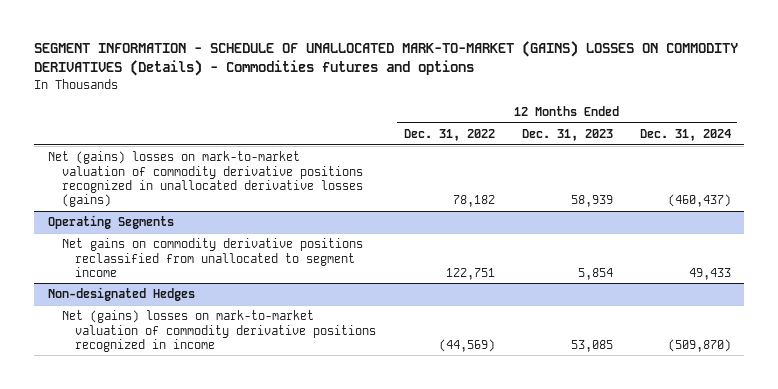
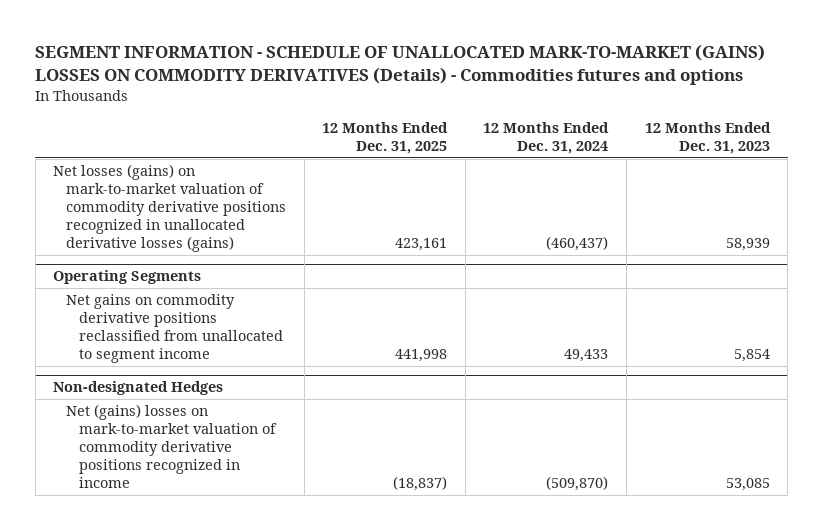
[403,128,495,141] Dec. 31, 2022 -> none
none -> [322,121,449,154] 12 Months Ended Dec. 31, 2025
[47,151,363,208] Net (gains) losses on mark-to-market valuation of commodity derivative positions recognized in unallocated derivative losses (gains) -> [53,164,287,253] Net losses (gains) on mark-to-market valuation of commodity derivative positions recognized in unallocated derivative losses (gains)

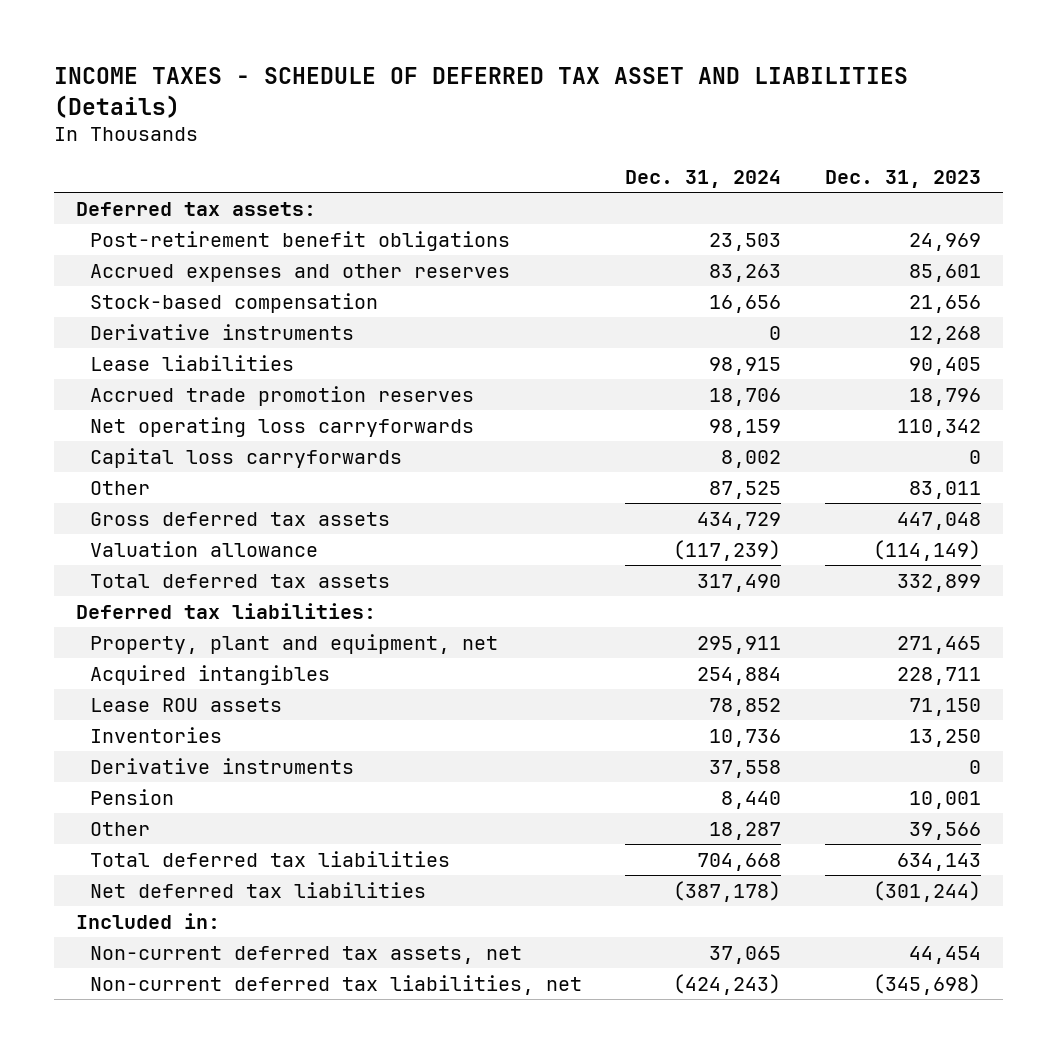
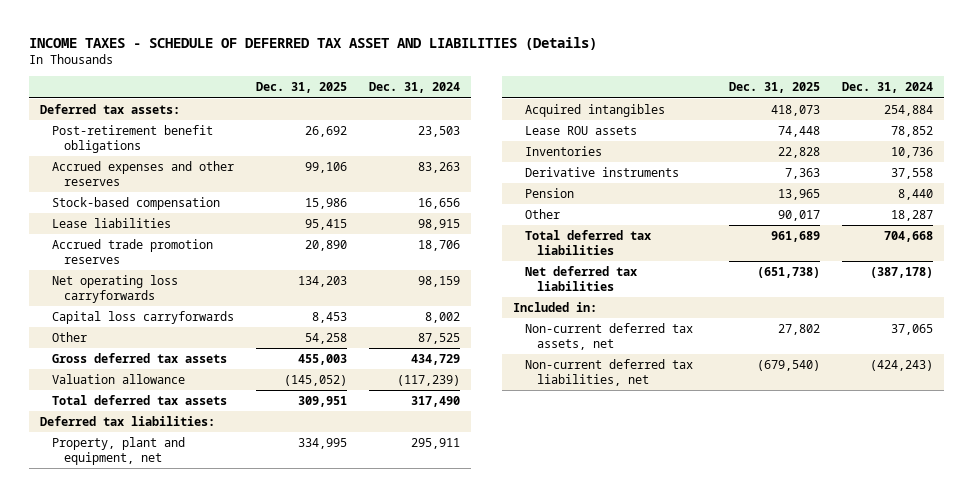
[824,169,981,188] Dec. 31, 2023 -> none
none -> [256,82,348,94] Dec. 31, 2025
[89,323,354,340] Derivative instruments -> none

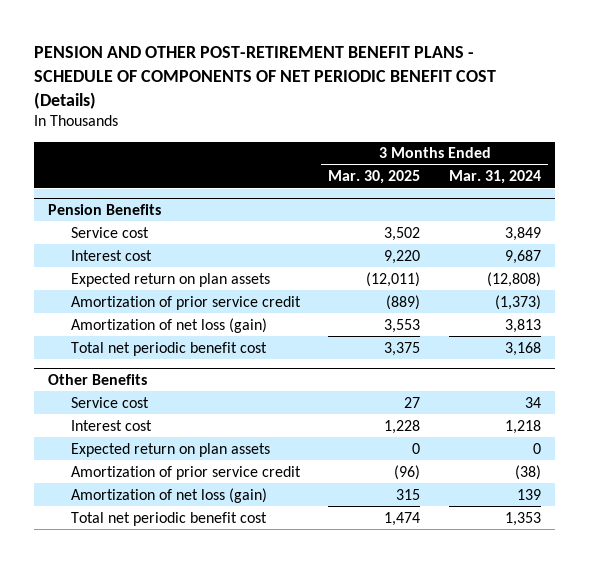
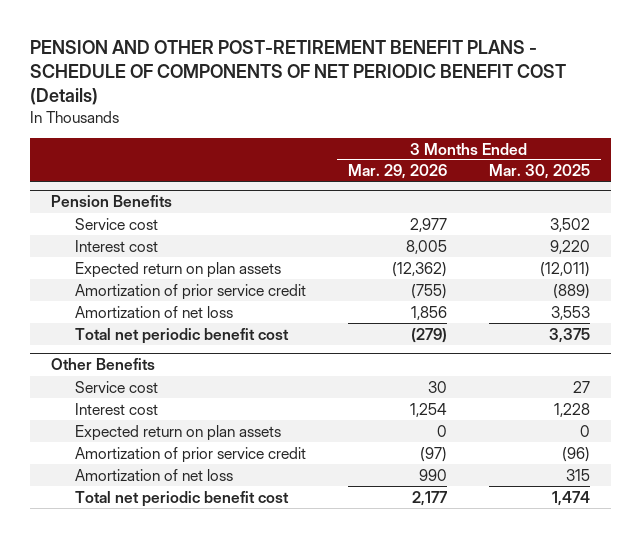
[448,170,541,185] Mar. 31, 2024 -> none
none -> [348,164,448,180] Mar. 29, 2026
[71,317,268,333] Amortization of net loss (gain) -> [74,305,233,318] Amortization of net loss
[71,487,268,503] Amortization of net loss (gain) -> [74,468,233,481] Amortization of net loss

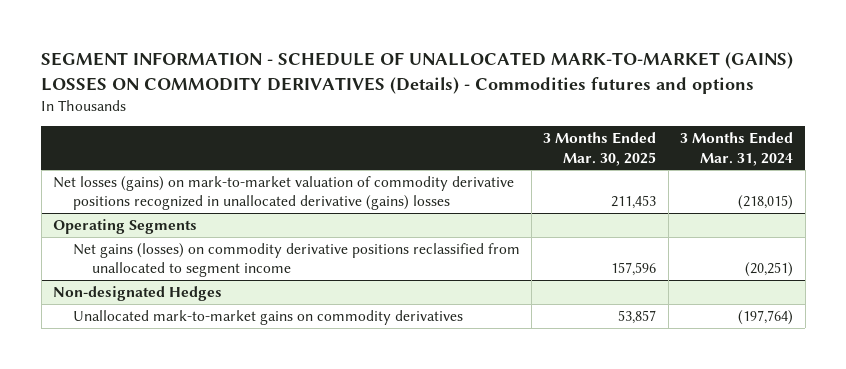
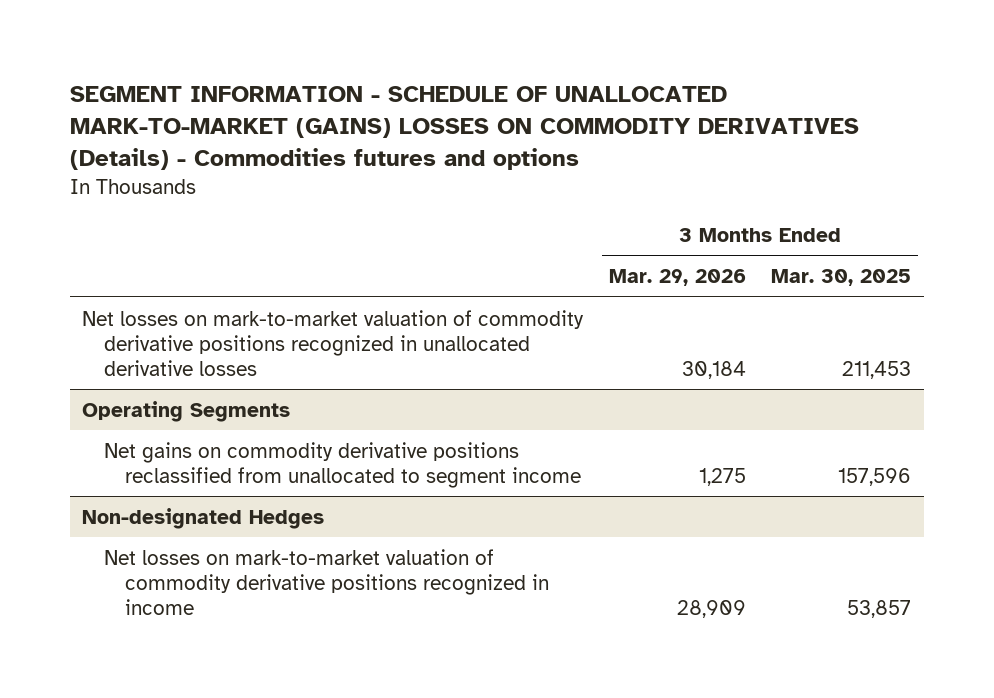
[680,132,794,166] 3 Months Ended Mar. 31, 2024 -> none
none -> [608,269,746,287] Mar. 29, 2026
[53,175,515,211] Net losses (gains) on mark-to-market valuation of commodity derivative positions recognized in unallocated derivative (gains) losses -> [82,309,585,376] Net losses on mark-to-market valuation of commodity derivative positions recognized in unallocated derivative losses
[72,242,520,278] Net gains (losses) on commodity derivative positions reclassified from unallocated to segment income -> [103,441,582,488] Net gains on commodity derivative positions reclassified from unallocated to segment income
[72,309,463,325] Unallocated mark-to-market gains on commodity derivatives -> [103,548,550,615] Net losses on mark-to-market valuation of commodity derivative positions recognized in income

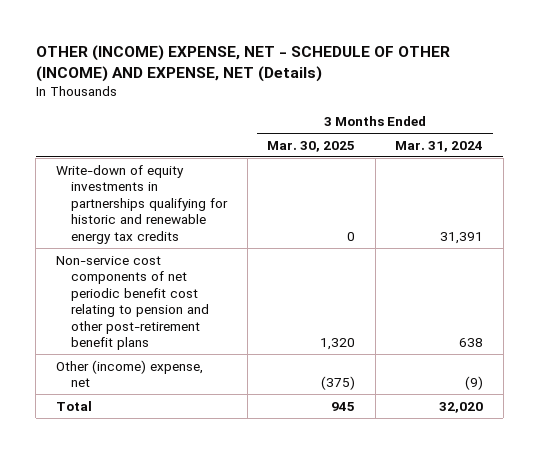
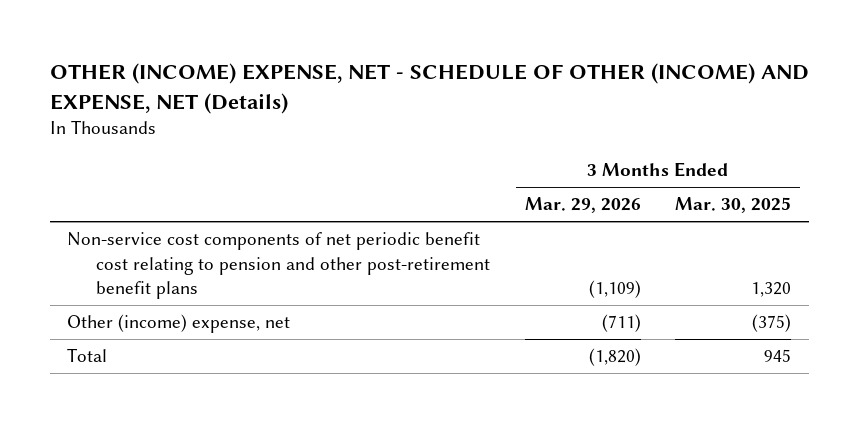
[395,140,484,152] Mar. 31, 2024 -> none
none -> [524,197,641,214] Mar. 29, 2026
[55,164,229,244] Write-down of equity investments in partnerships qualifying for historic and renewable energy tax credits -> none

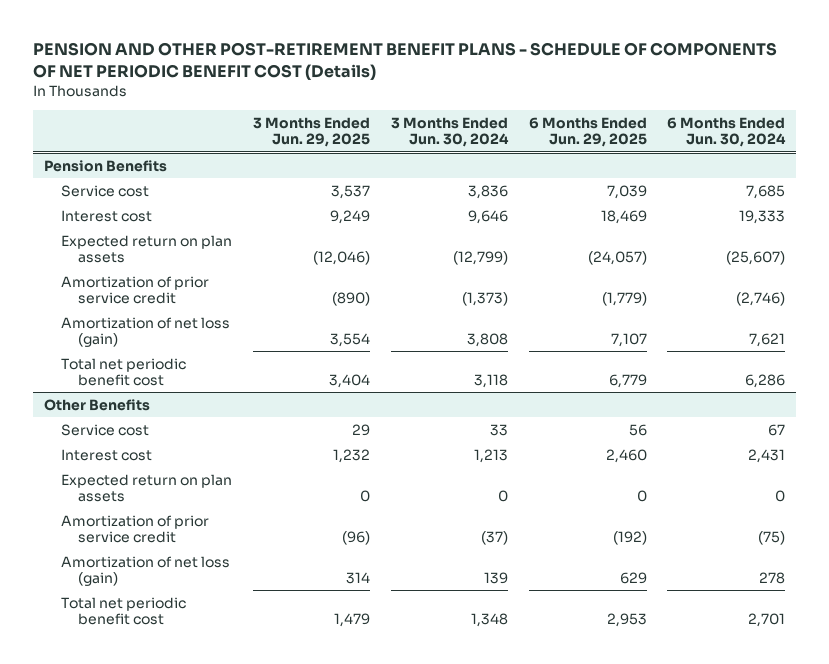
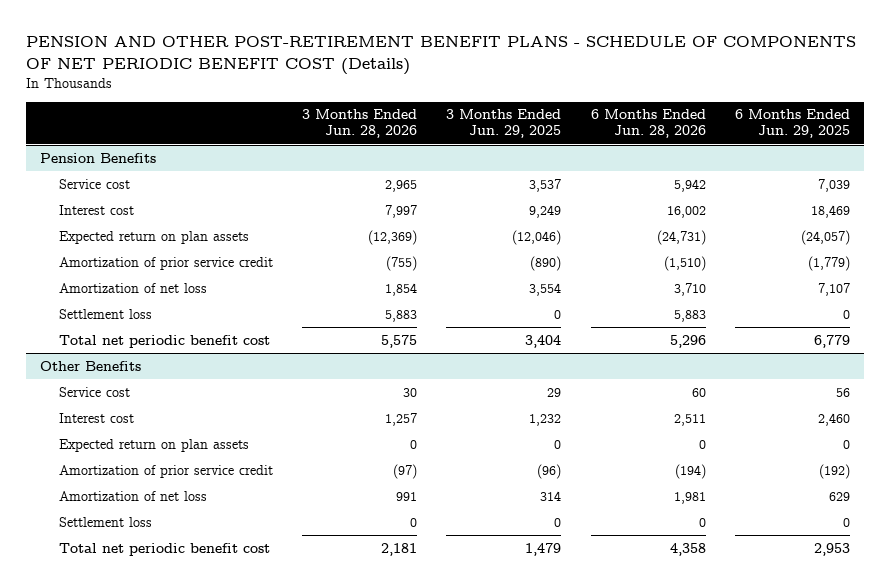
[390,116,509,148] 3 Months Ended Jun. 30, 2024 -> none
[667,116,787,148] 6 Months Ended Jun. 30, 2024 -> none
none -> [301,109,417,139] 3 Months Ended Jun. 28, 2026
none -> [590,109,706,139] 6 Months Ended Jun. 28, 2026
[60,316,230,347] Amortization of net loss (gain) -> [58,282,207,293] Amortization of net loss
none -> [58,308,152,319] Settlement loss
[60,555,230,586] Amortization of net loss (gain) -> [58,490,207,501] Amortization of net loss
none -> [58,516,152,527] Settlement loss

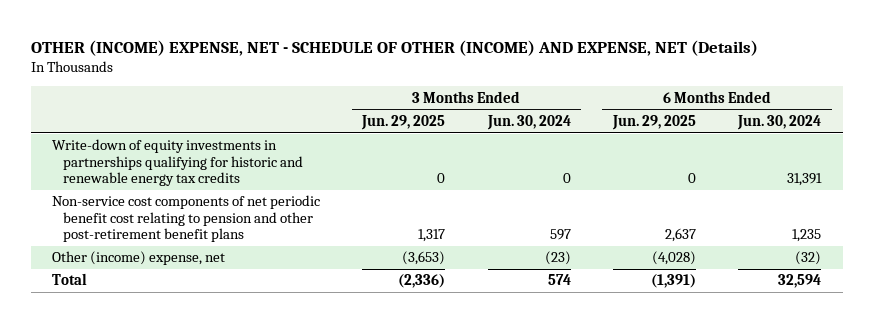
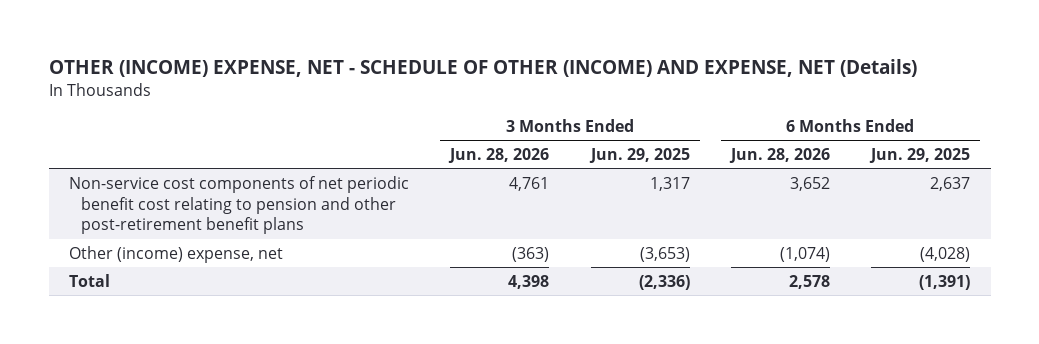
[486,114,571,130] Jun. 30, 2024 -> none
[737,114,822,130] Jun. 30, 2024 -> none
none -> [448,148,550,164] Jun. 28, 2026
none -> [728,148,830,164] Jun. 28, 2026
[51,139,303,187] Write-down of equity investments in partnerships qualifying for historic and renewable energy tax credits -> none

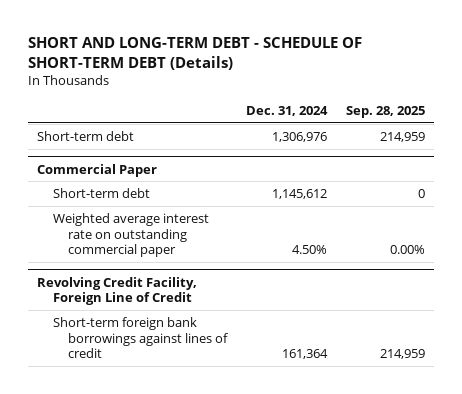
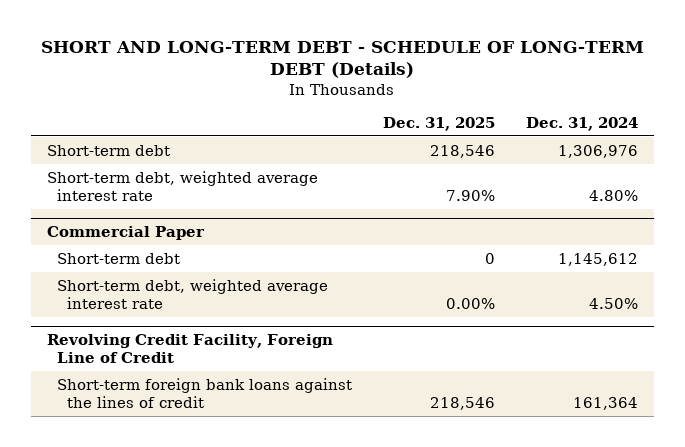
[27,36,362,70] SHORT AND LONG-TERM DEBT - SCHEDULE OF SHORT-TERM DEBT (Details) -> [41,41,645,79] SHORT AND LONG-TERM DEBT - SCHEDULE OF LONG-TERM DEBT (Details)
[345,105,425,118] Sep. 28, 2025 -> none
none -> [383,116,496,131] Dec. 31, 2025
none -> [46,170,318,201] Short-term debt, weighted average interest rate
[52,212,209,258] Weighted average interest rate on outstanding commercial paper -> [57,278,329,309] Short-term debt, weighted average interest rate
[52,316,229,359] Short-term foreign bank borrowings against lines of credit -> [57,377,353,408] Short-term foreign bank loans against the lines of credit

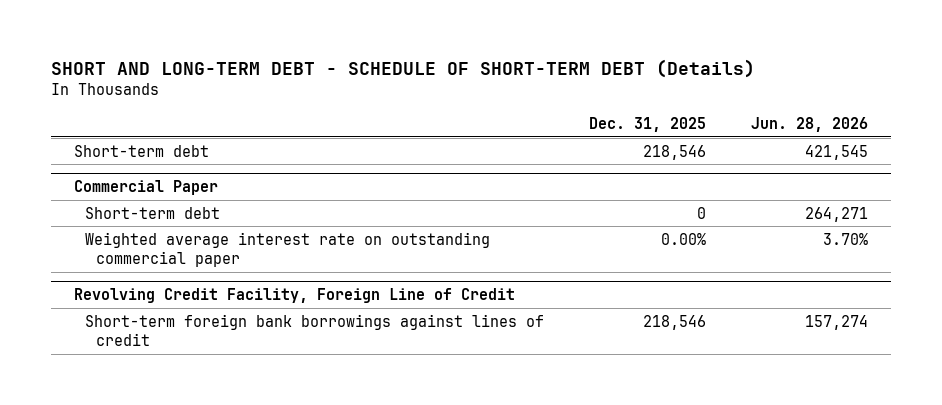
[41,41,645,79] SHORT AND LONG-TERM DEBT - SCHEDULE OF LONG-TERM DEBT (Details) -> [51,58,756,78] SHORT AND LONG-TERM DEBT - SCHEDULE OF SHORT-TERM DEBT (Details)
[526,116,639,131] Dec. 31, 2024 -> none
none -> [751,117,869,133] Jun. 28, 2026
[46,170,318,201] Short-term debt, weighted average interest rate -> none
[57,278,329,309] Short-term debt, weighted average interest rate -> [84,231,490,268] Weighted average interest rate on outstanding commercial paper
[57,377,353,408] Short-term foreign bank loans against the lines of credit -> [84,313,544,347] Short-term foreign bank borrowings against lines of credit

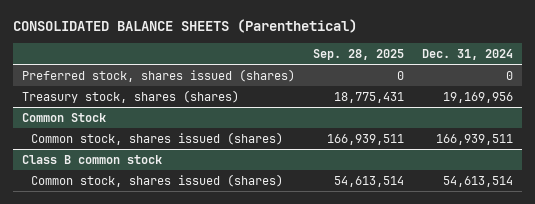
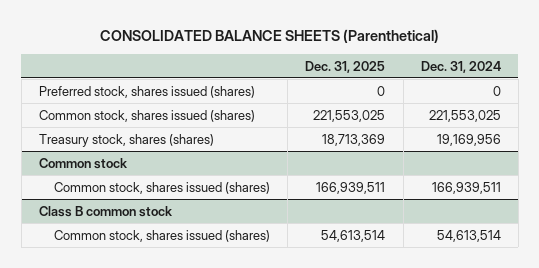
[313,49,405,61] Sep. 28, 2025 -> none
none -> [305,60,386,73] Dec. 31, 2025
none -> [38,109,255,122] Common stock, shares issued (shares)
[21,112,106,122] Common Stock -> [38,157,128,169] Common stock

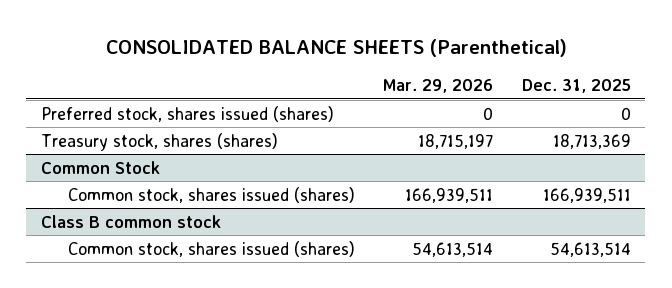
[420,60,501,73] Dec. 31, 2024 -> none
none -> [383,78,494,93] Mar. 29, 2026
[38,109,255,122] Common stock, shares issued (shares) -> none
[38,157,128,169] Common stock -> [40,160,160,174] Common Stock

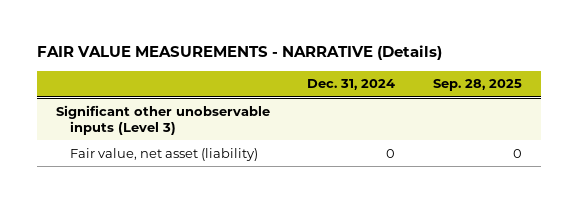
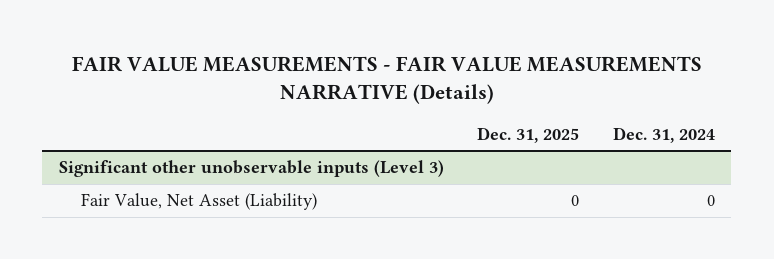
[37,45,443,61] FAIR VALUE MEASUREMENTS - NARRATIVE (Details) -> [71,55,702,104] FAIR VALUE MEASUREMENTS - FAIR VALUE MEASUREMENTS NARRATIVE (Details)
[432,79,522,92] Sep. 28, 2025 -> none
none -> [477,126,580,143] Dec. 31, 2025
[69,147,258,161] Fair value, net asset (liability) -> [81,193,318,211] Fair Value, Net Asset (Liability)

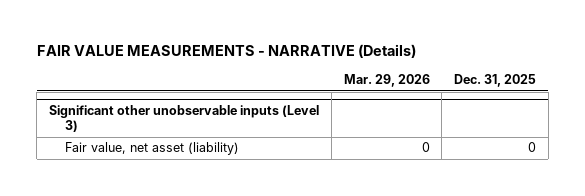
[71,55,702,104] FAIR VALUE MEASUREMENTS - FAIR VALUE MEASUREMENTS NARRATIVE (Details) -> [36,44,416,59] FAIR VALUE MEASUREMENTS - NARRATIVE (Details)
[612,126,715,143] Dec. 31, 2024 -> none
none -> [343,74,430,88] Mar. 29, 2026
[81,193,318,211] Fair Value, Net Asset (Liability) -> [64,142,239,156] Fair value, net asset (liability)

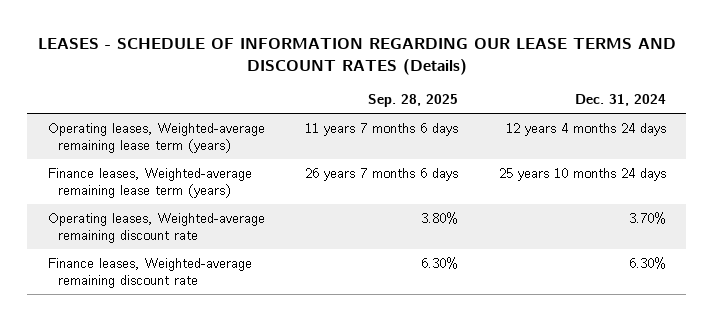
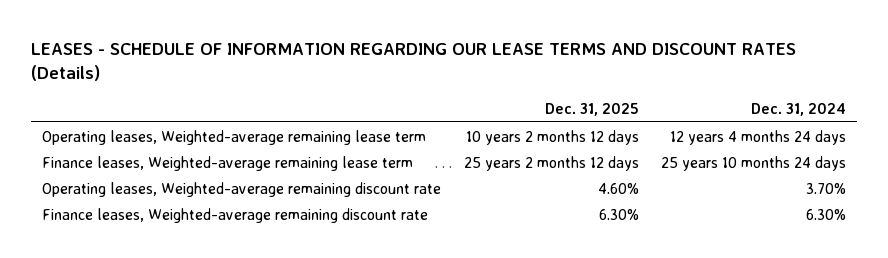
[368,93,459,107] Sep. 28, 2025 -> none
none -> [544,102,639,116] Dec. 31, 2025
[47,122,265,153] Operating leases, Weighted-average remaining lease term (years) -> [41,129,426,145] Operating leases, Weighted-average remaining lease term
[47,167,252,198] Finance leases, Weighted-average remaining lease term (years) -> [41,155,413,171] Finance leases, Weighted-average remaining lease term

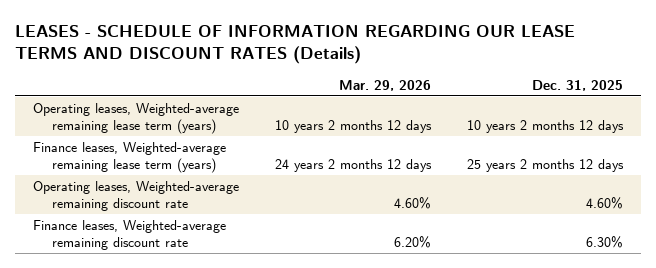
[751,102,847,116] Dec. 31, 2024 -> none
none -> [339,79,432,91] Mar. 29, 2026
[41,129,426,145] Operating leases, Weighted-average remaining lease term -> [33,102,240,135] Operating leases, Weighted-average remaining lease term (years)
[41,155,413,171] Finance leases, Weighted-average remaining lease term -> [33,141,227,174] Finance leases, Weighted-average remaining lease term (years)

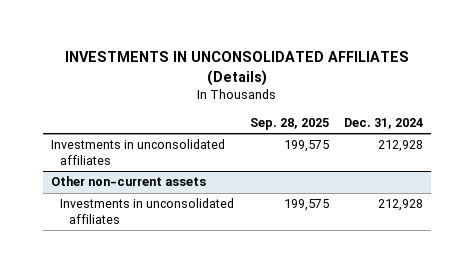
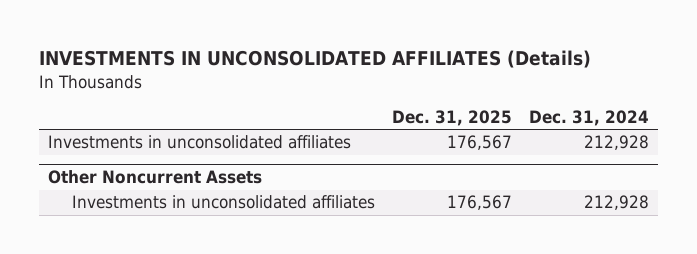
[249,117,329,130] Sep. 28, 2025 -> none
none -> [391,109,512,126] Dec. 31, 2025
[50,176,206,187] Other non-current assets -> [47,170,262,185] Other Noncurrent Assets

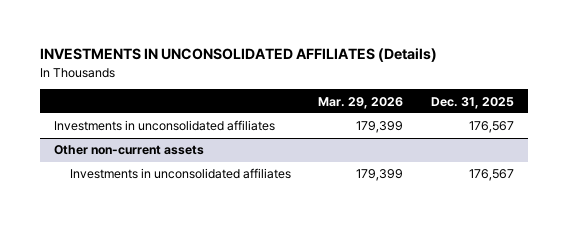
[529,109,650,126] Dec. 31, 2024 -> none
none -> [318,96,404,109] Mar. 29, 2026
[47,170,262,185] Other Noncurrent Assets -> [53,145,204,156] Other non-current assets

